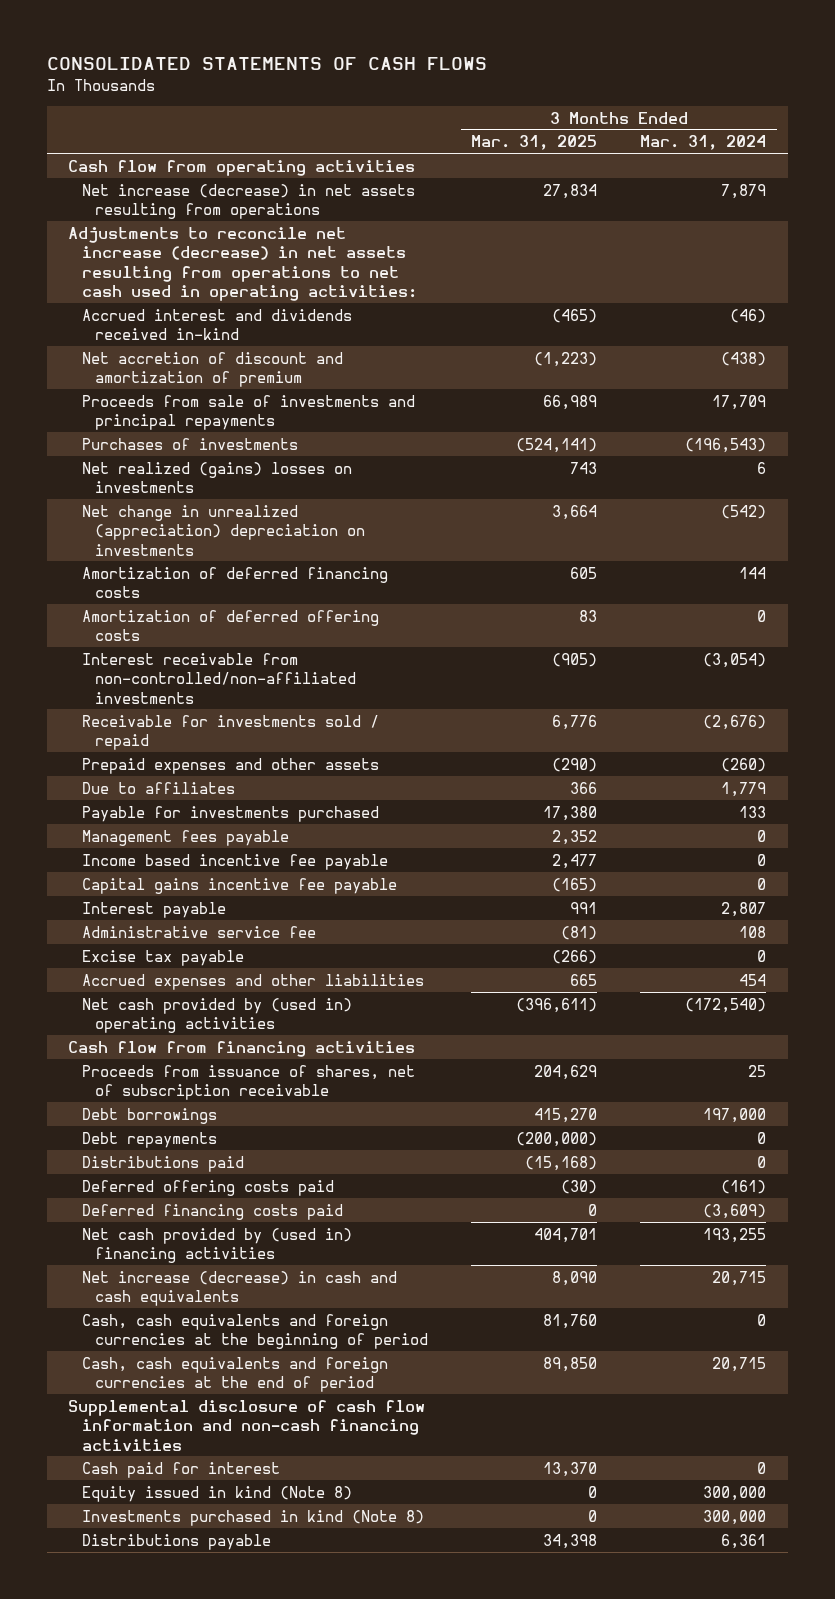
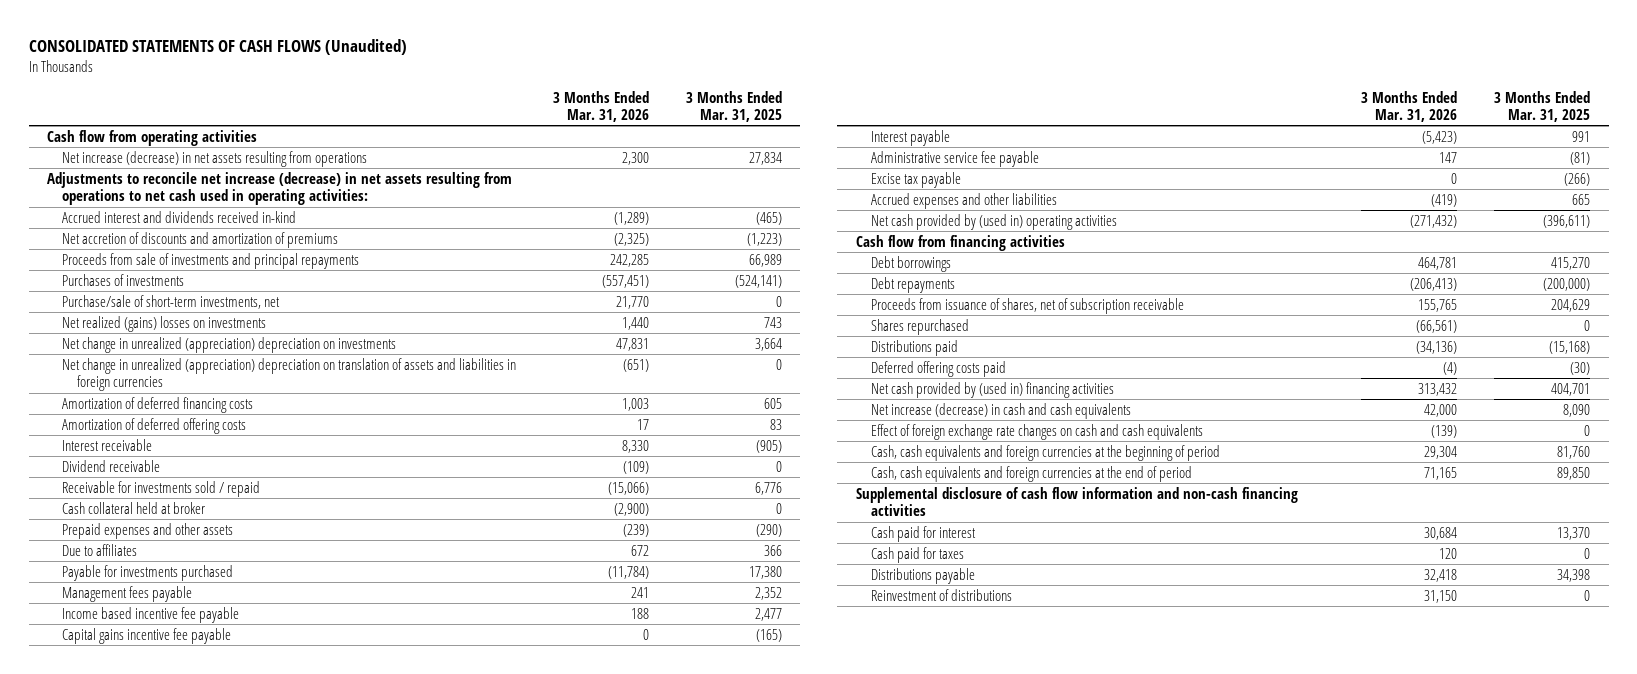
[46,57,487,71] CONSOLIDATED STATEMENTS OF CASH FLOWS -> [28,38,407,55] CONSOLIDATED STATEMENTS OF CASH FLOWS (Unaudited)
[640,135,767,151] Mar. 31, 2024 -> none
none -> [552,90,649,122] 3 Months Ended Mar. 31, 2026
[81,351,343,388] Net accretion of discount and amortization of premium -> [62,231,339,248] Net accretion of discounts and amortization of premiums
none -> [62,294,281,309] Purchase/sale of short-term investments, net
none -> [62,357,517,392] Net change in unrealized (appreciation) depreciation on translation of assets and liabilities in foreign currencies
[81,652,357,704] Interest receivable from non-controlled/non-affiliated investments -> [62,438,153,451] Interest receivable
none -> [62,459,161,472] Dividend receivable
none -> [62,501,206,514] Cash collateral held at broker
[81,925,316,938] Administrative service fee -> [870,150,1039,167] Administrative service fee payable
[81,1064,415,1101] Proceeds from issuance of shares, net of subscription receivable -> [870,297,1184,314] Proceeds from issuance of shares, net of subscription receivable
none -> [870,318,969,335] Shares repurchased
[81,1203,343,1220] Deferred financing costs paid -> none
none -> [870,423,1203,440] Effect of foreign exchange rate changes on cash and cash equivalents
[81,1485,352,1502] Equity issued in kind (Note 8) -> none
[81,1509,424,1526] Investments purchased in kind (Note 8) -> none
none -> [870,546,964,563] Cash paid for taxes
none -> [870,588,1012,601] Reinvestment of distributions

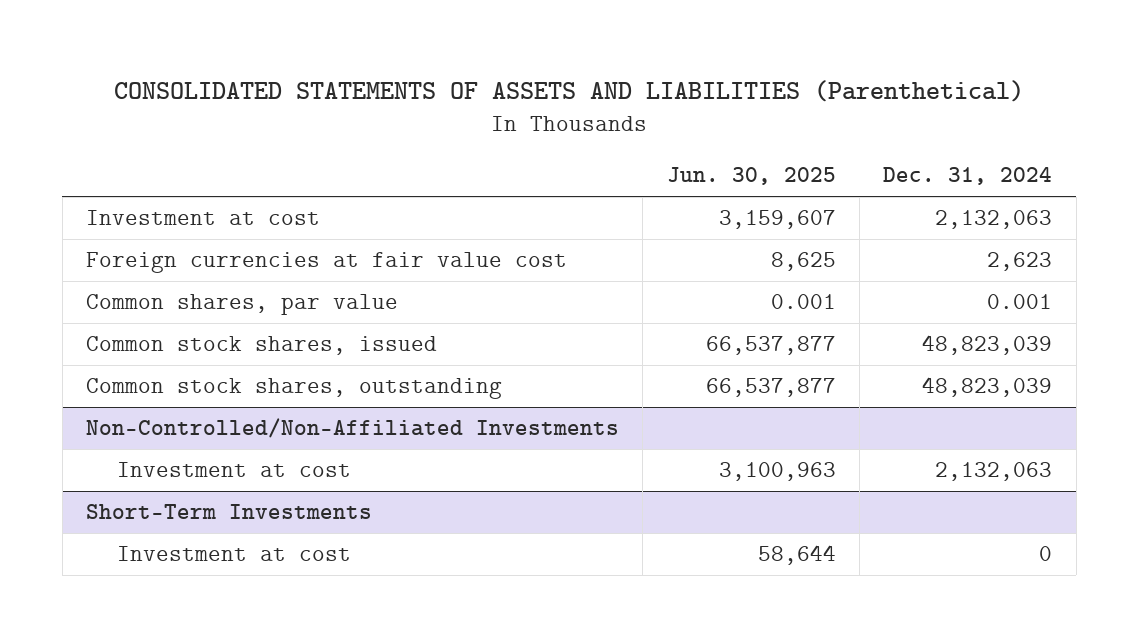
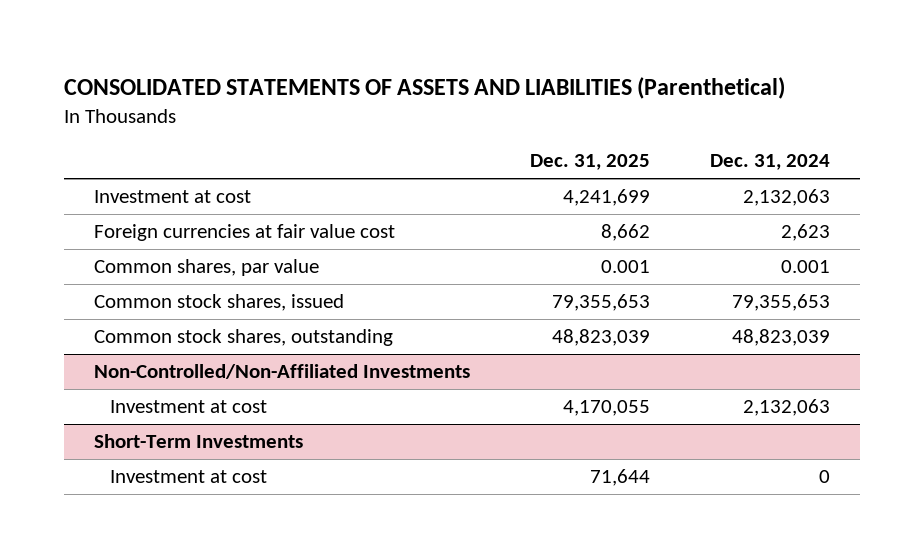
[666,167,836,186] Jun. 30, 2025 -> none
none -> [529,154,650,171] Dec. 31, 2025
[922,335,1053,356] 48,823,039 -> [731,294,830,312] 79,355,653

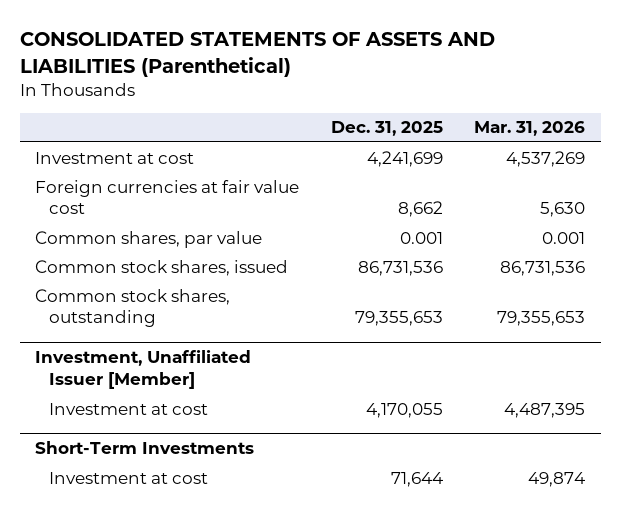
[709,154,830,171] Dec. 31, 2024 -> none
none -> [474,121,586,137] Mar. 31, 2026
[93,364,470,380] Non-Controlled/Non-Affiliated Investments -> none
[551,294,650,312] 79,355,653 -> [357,260,443,276] 86,731,536
[551,329,650,347] 48,823,039 -> [354,311,443,327] 79,355,653
none -> [35,350,252,390] Investment, Unaffiliated Issuer [Member]

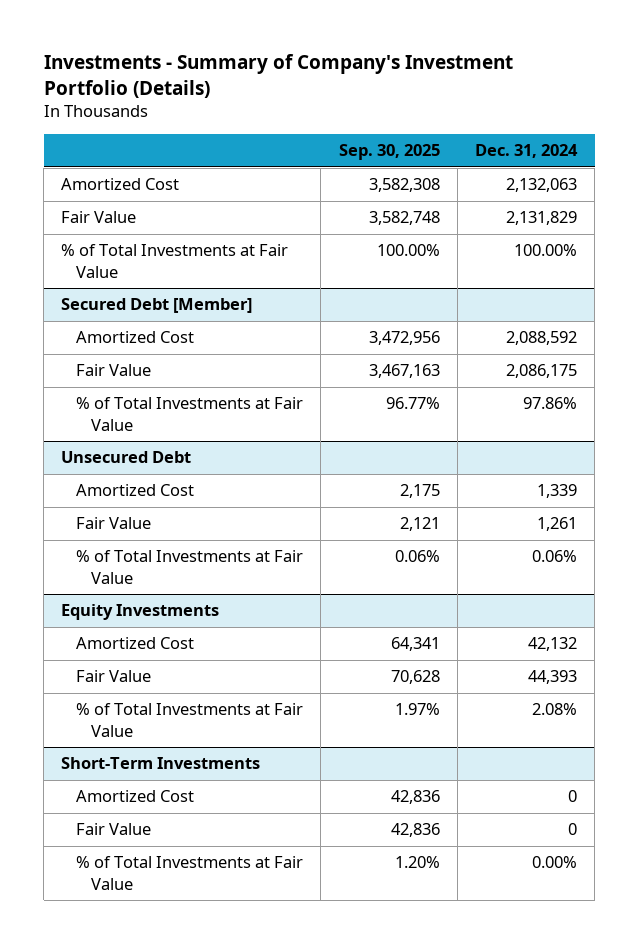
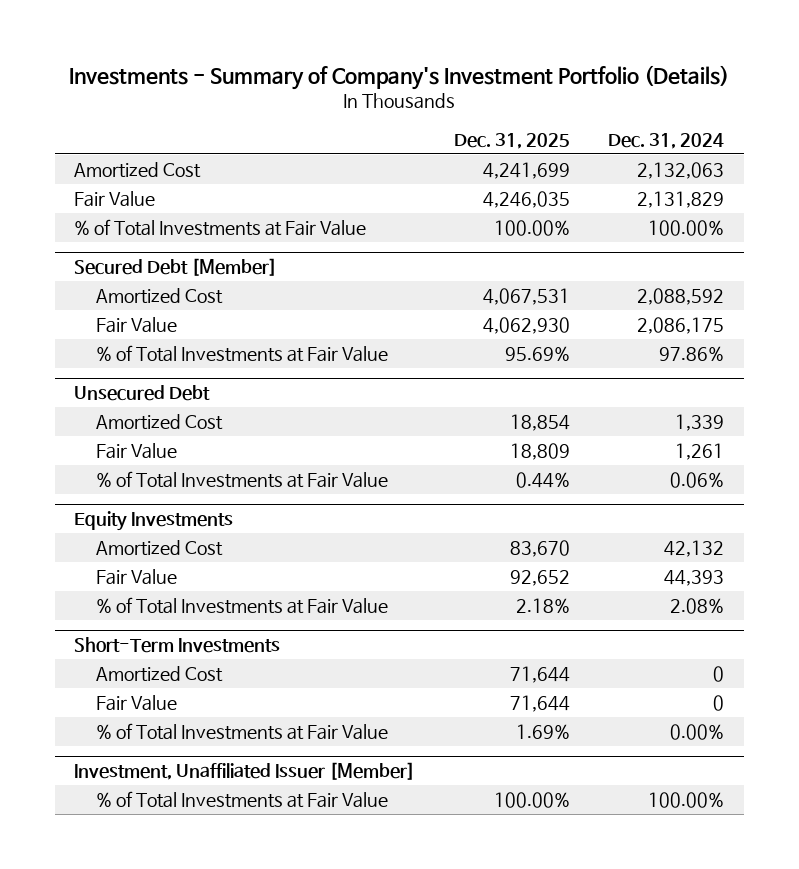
[338,144,440,161] Sep. 30, 2025 -> none
none -> [453,132,570,149] Dec. 31, 2025
none -> [74,762,416,781] Investment, Unaffiliated Issuer [Member]
none -> [96,790,389,808] % of Total Investments at Fair Value

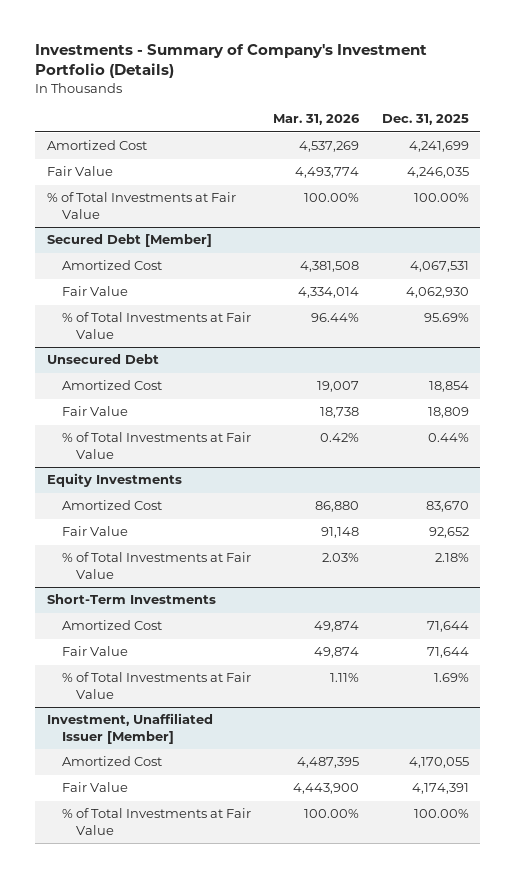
[608,132,725,149] Dec. 31, 2024 -> none
none -> [273,114,361,126] Mar. 31, 2026
none -> [61,756,162,767] Amortized Cost
none -> [61,782,128,793] Fair Value

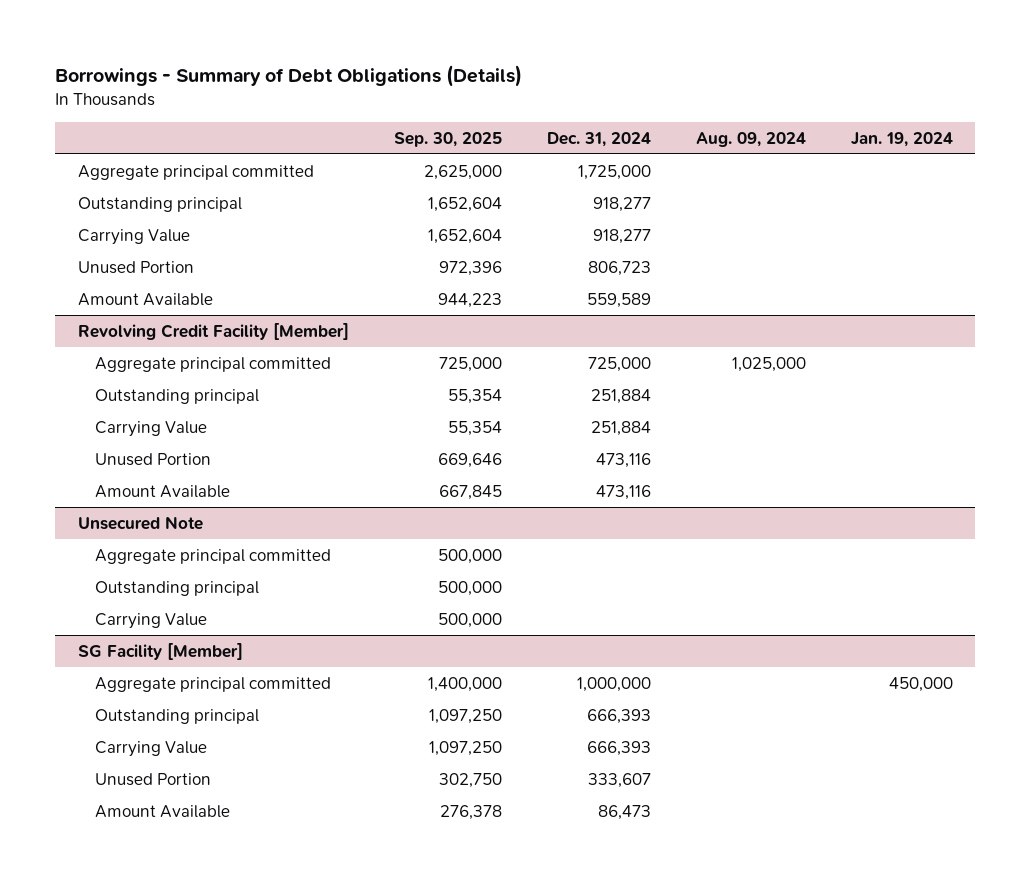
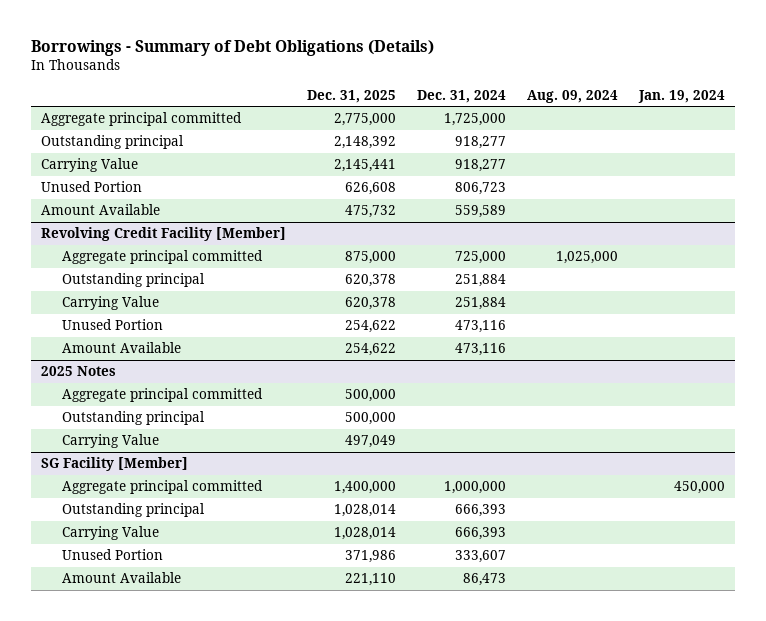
[393,131,502,147] Sep. 30, 2025 -> none
none -> [307,89,397,103] Dec. 31, 2025
[77,515,203,530] Unsecured Note -> [41,366,117,377] 2025 Notes

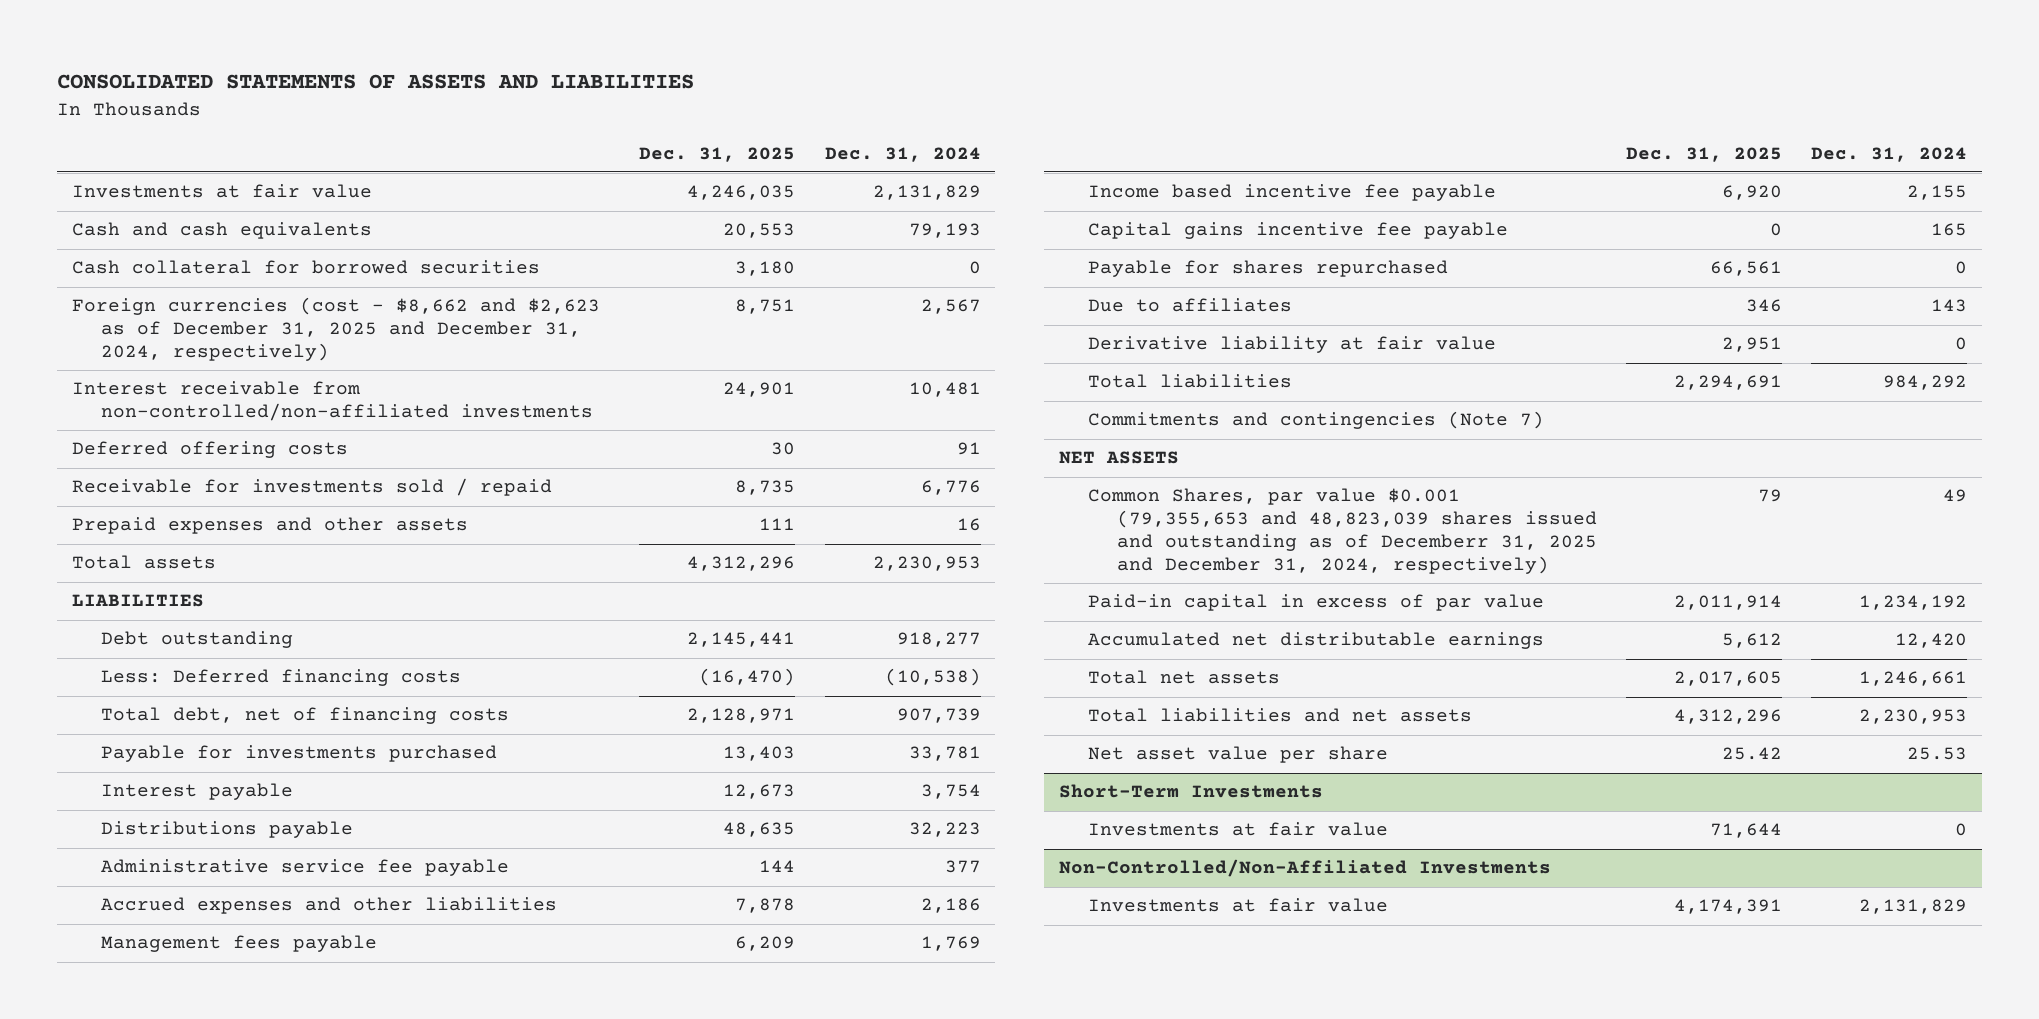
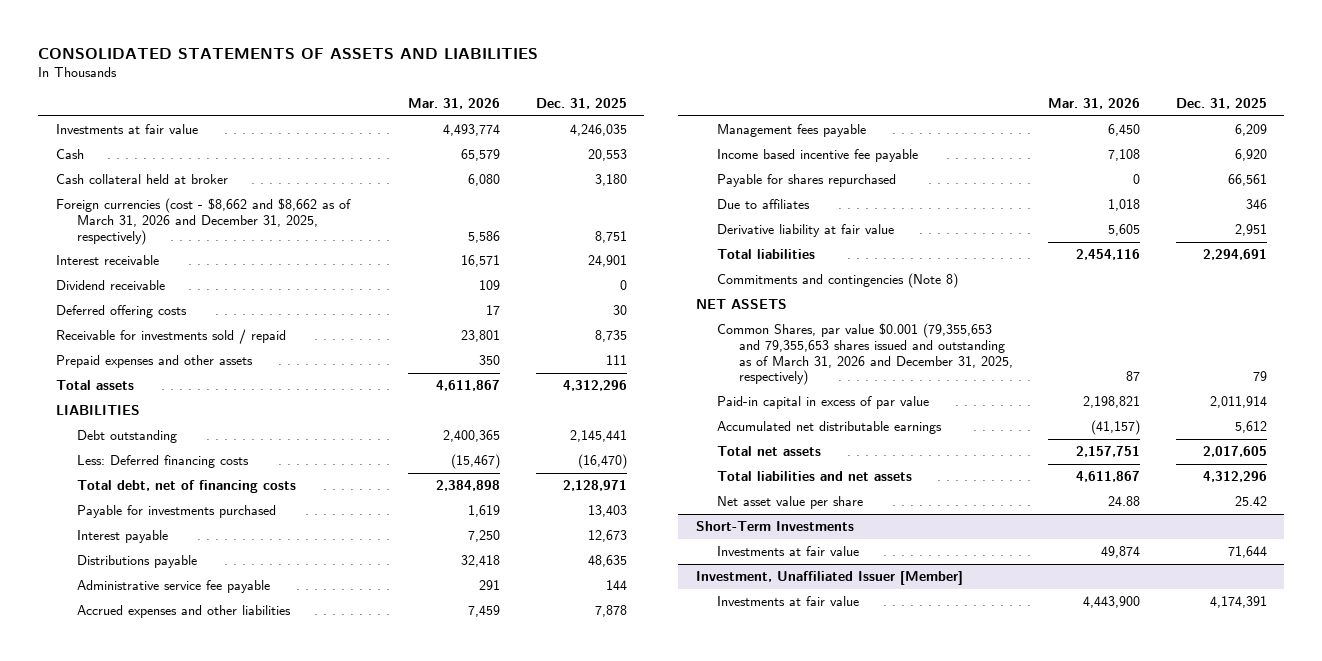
[824,146,981,162] Dec. 31, 2024 -> none
none -> [408,98,501,110] Mar. 31, 2026
[72,222,373,240] Cash and cash equivalents -> [55,149,84,160] Cash
[72,260,541,275] Cash collateral for borrowed securities -> [55,174,228,185] Cash collateral held at broker
[72,297,601,362] Foreign currencies (cost - $8,662 and $2,623 as of December 31, 2025 and December 31, 2024, respectively) -> [55,198,351,245] Foreign currencies (cost - $8,662 and $8,662 as of March 31, 2026 and December 31, 2025, respectively)
[72,381,594,422] Interest receivable from non-controlled/non-affiliated investments -> [55,255,159,266] Interest receivable
none -> [55,280,165,291] Dividend receivable
[1087,222,1508,240] Capital gains incentive fee payable -> none
[1087,411,1544,430] Commitments and contingencies (Note 7) -> [717,273,959,289] Commitments and contingencies (Note 8)
[1087,488,1598,574] Common Shares, par value $0.001 (79,355,653 and 48,823,039 shares issued and outstanding as of Decemberr 31, 2025 and December 31, 2024, respectively) -> [717,323,1014,386] Common Shares, par value $0.001 (79,355,653 and 79,355,653 shares issued and outstanding as of March 31, 2026 and December 31, 2025, respectively)
[1058,859,1551,878] Non-Controlled/Non-Affiliated Investments -> none
none -> [695,571,963,586] Investment, Unaffiliated Issuer [Member]

